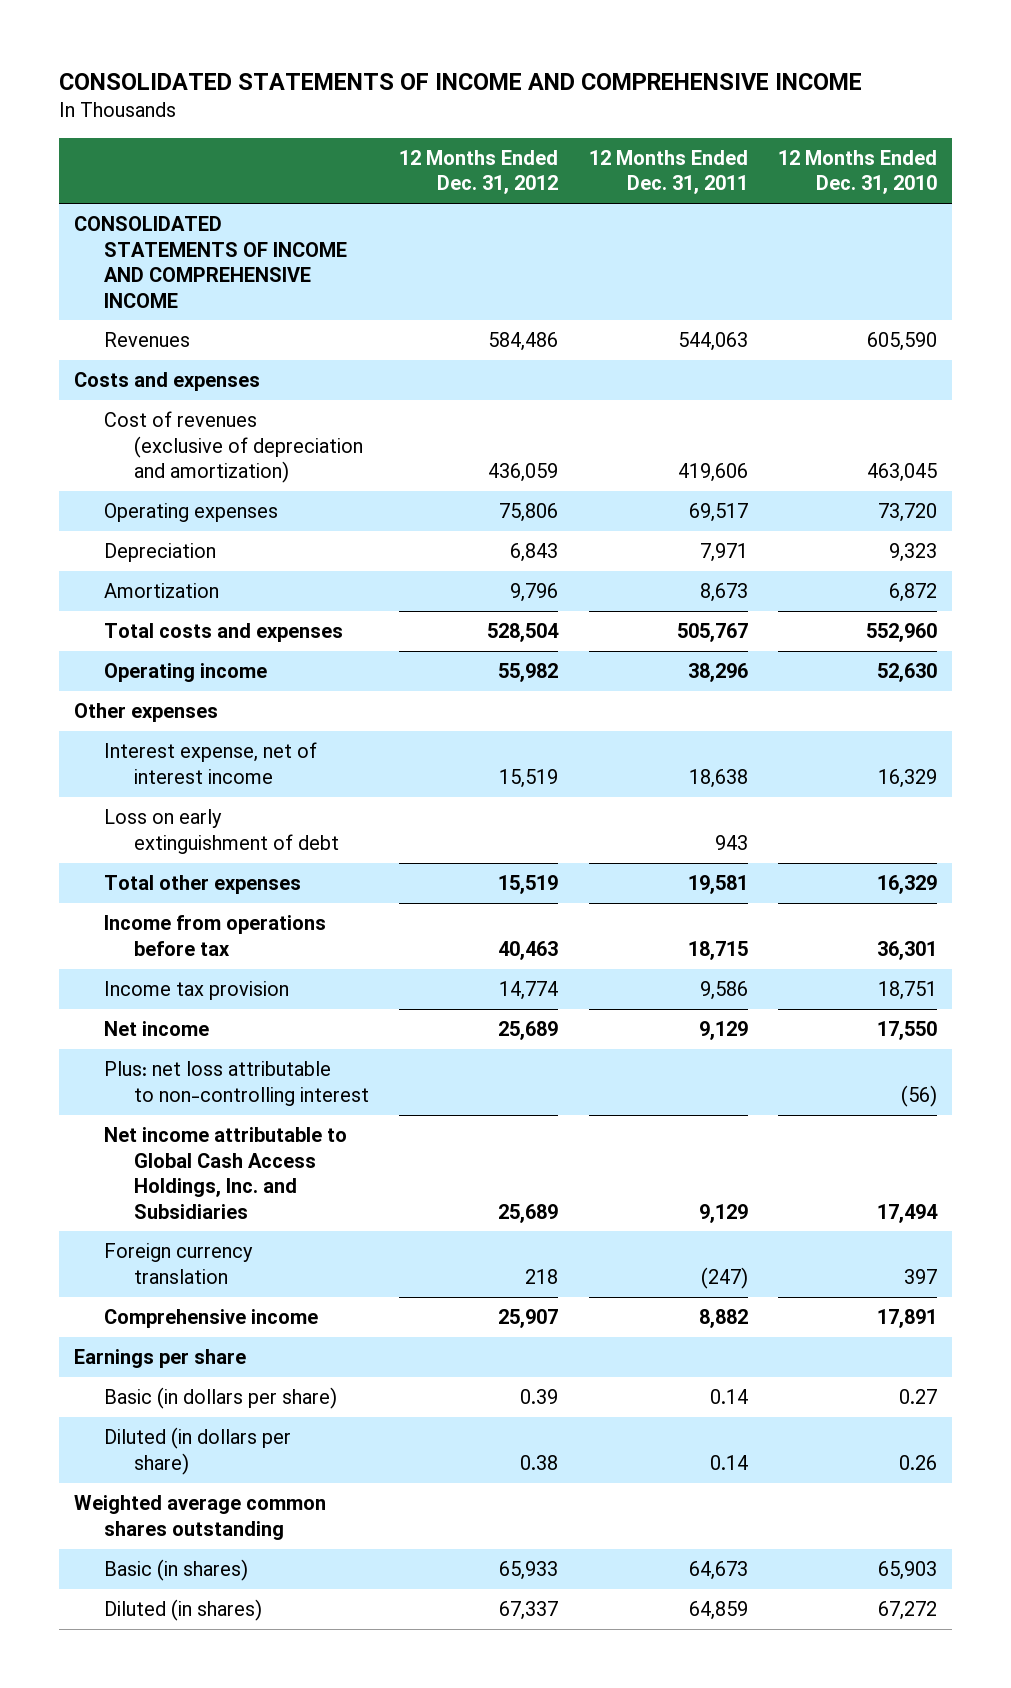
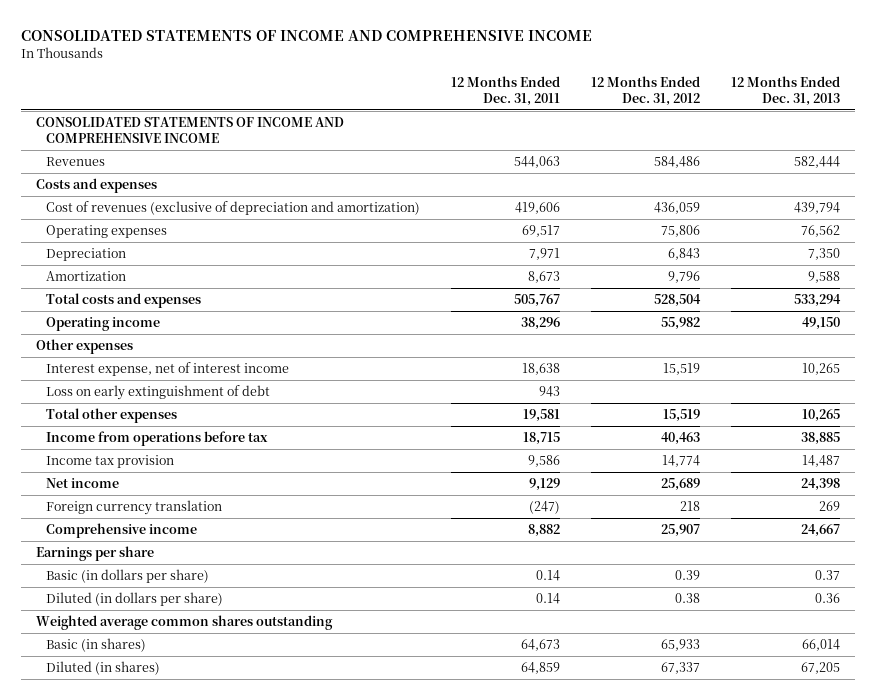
[778,149,938,195] 12 Months Ended Dec. 31, 2010 -> none
none -> [730,75,840,106] 12 Months Ended Dec. 31, 2013
[103,1061,370,1106] Plus: net loss attributable to non-controlling interest -> none
[103,1127,347,1219] Net income attributable to Global Cash Access Holdings, Inc. and Subsidiaries -> none

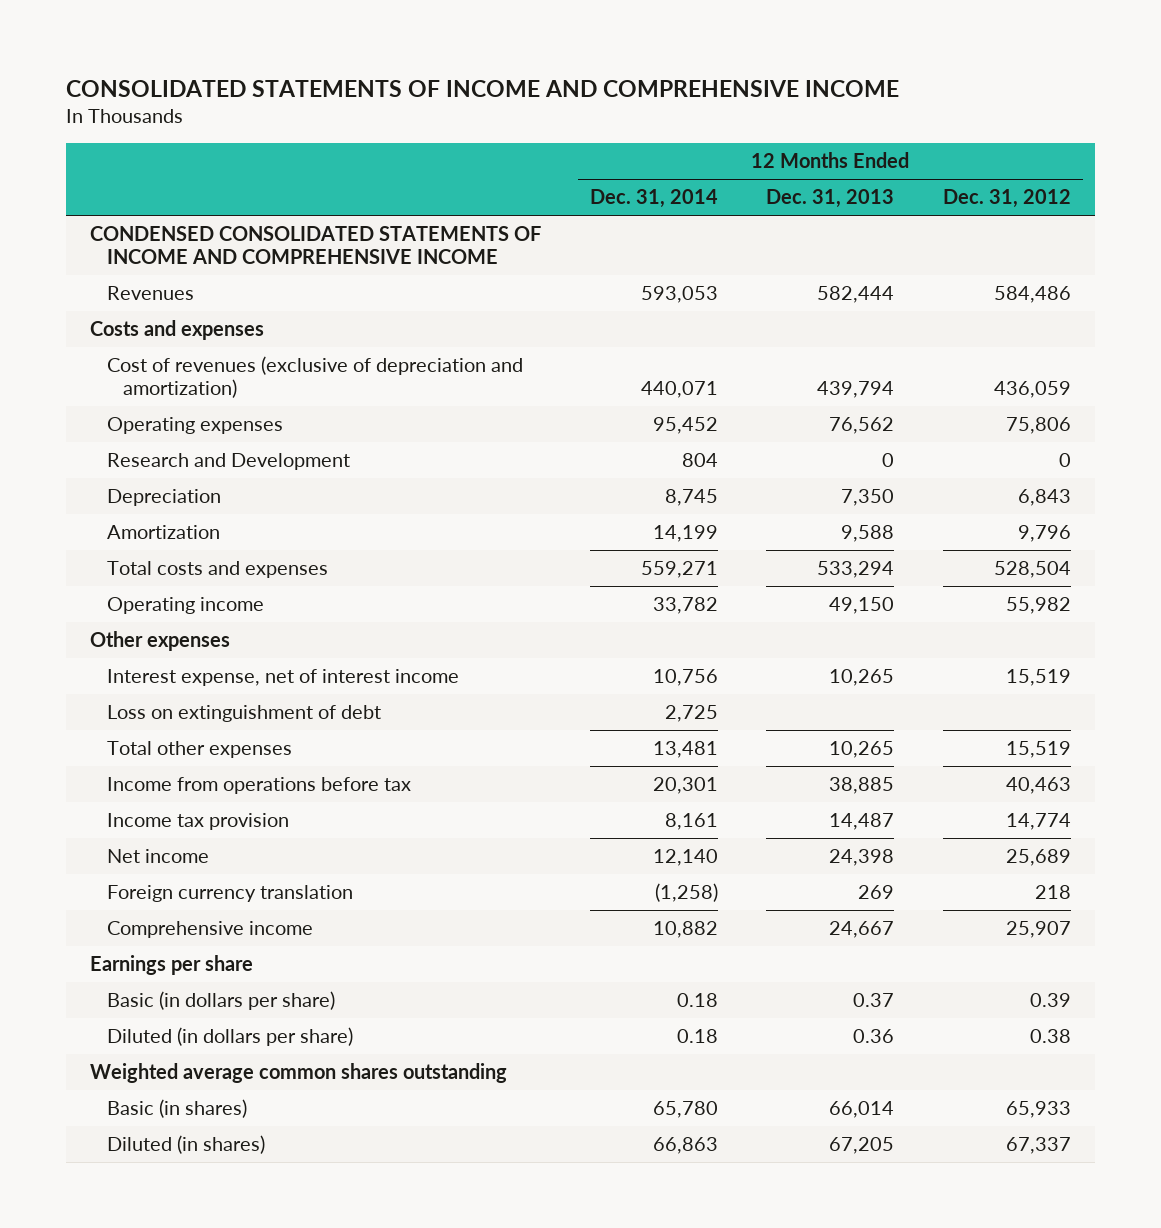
[451,75,561,106] 12 Months Ended Dec. 31, 2011 -> none
none -> [589,189,718,209] Dec. 31, 2014
[36,117,345,144] CONSOLIDATED STATEMENTS OF INCOME AND COMPREHENSIVE INCOME -> [90,226,542,264] CONDENSED CONSOLIDATED STATEMENTS OF INCOME AND COMPREHENSIVE INCOME
none -> [106,453,350,471] Research and Development
[46,385,271,401] Loss on early extinguishment of debt -> [106,705,381,723] Loss on extinguishment of debt

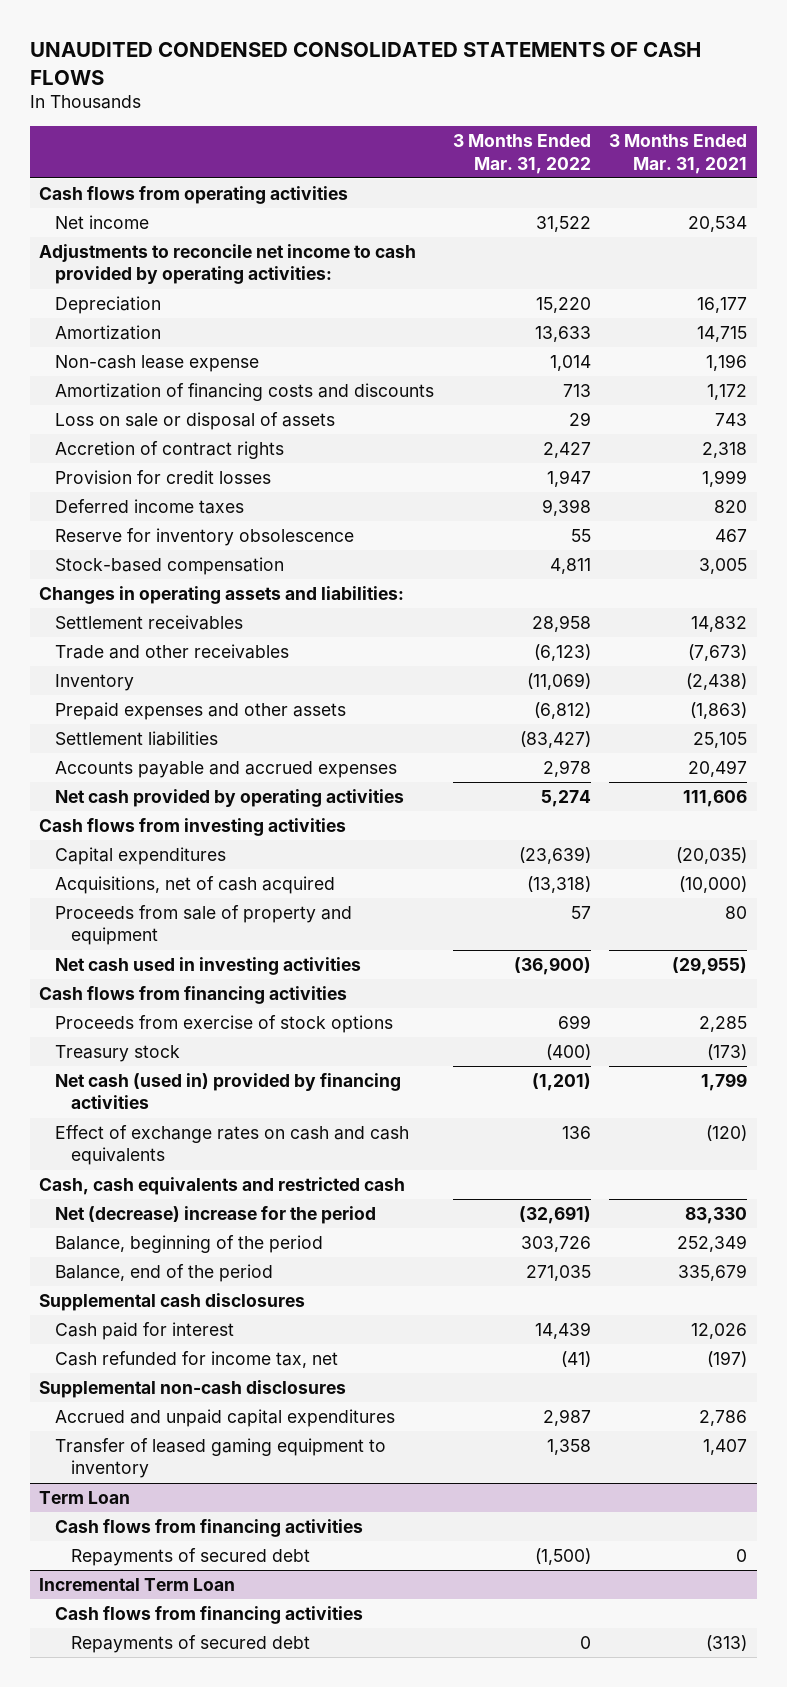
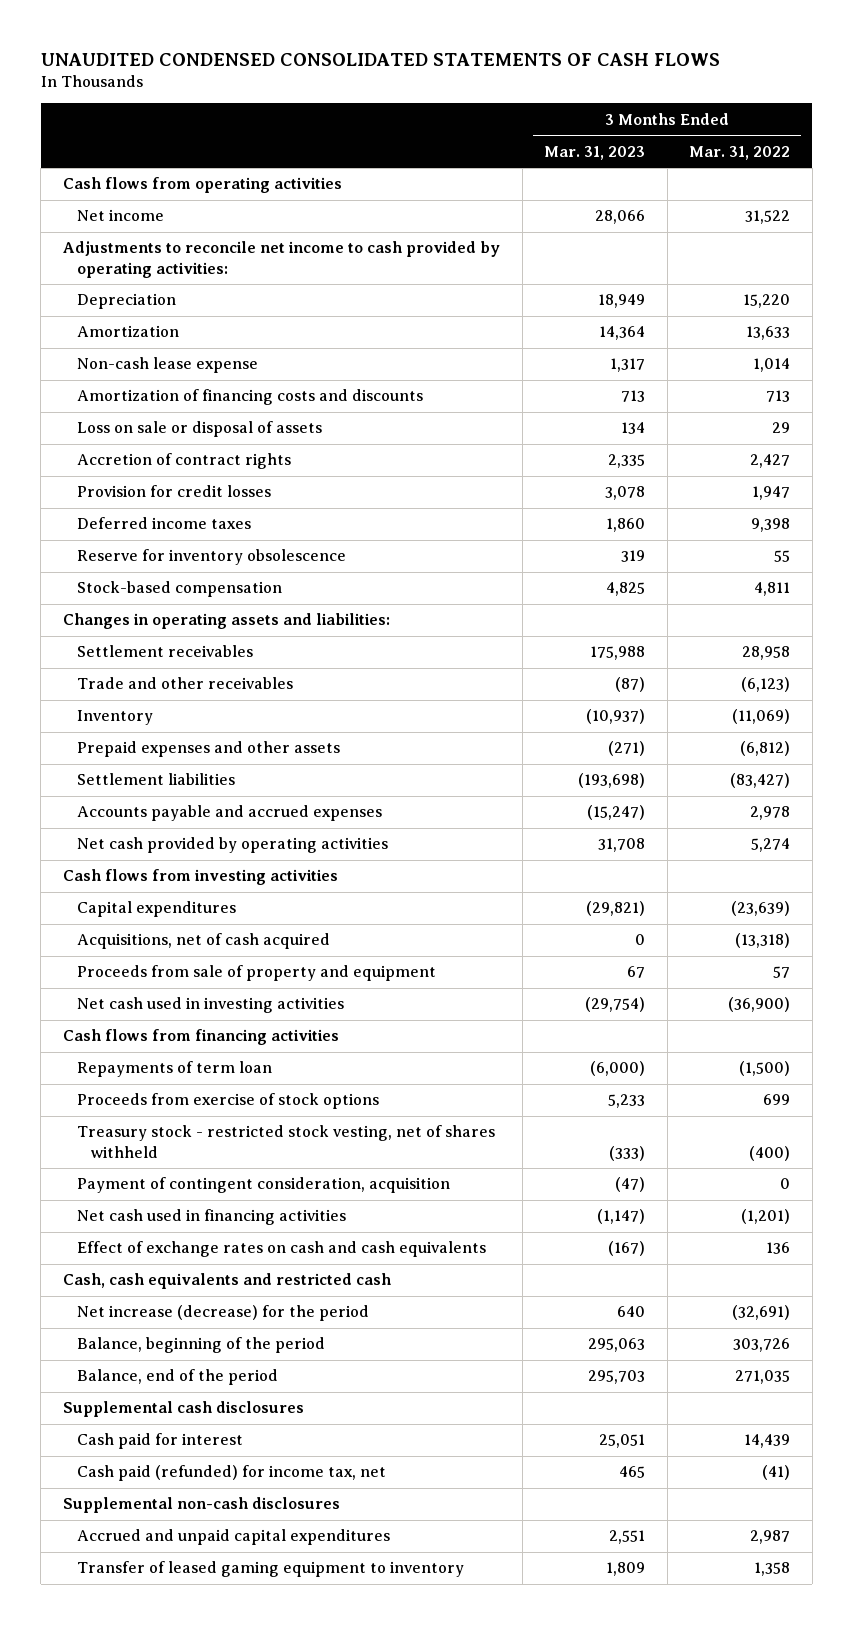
[609,134,748,174] 3 Months Ended Mar. 31, 2021 -> none
none -> [544,145,646,160] Mar. 31, 2023
none -> [76,1061,272,1078] Repayments of term loan
[54,1045,180,1063] Treasury stock -> none
none -> [76,1125,495,1158] Treasury stock - restricted stock vesting, net of shares withheld
none -> [76,1177,450,1194] Payment of contingent consideration, acquisition
[54,1073,401,1110] Net cash (used in) provided by financing activities -> [76,1209,346,1226] Net cash used in financing activities
[54,1206,376,1225] Net (decrease) increase for the period -> [76,1305,369,1322] Net increase (decrease) for the period
[54,1351,338,1369] Cash refunded for income tax, net -> [76,1465,386,1482] Cash paid (refunded) for income tax, net
[39,1491,131,1505] Term Loan -> none
[54,1519,363,1538] Cash flows from financing activities -> none
[70,1548,310,1567] Repayments of secured debt -> none
[39,1578,236,1592] Incremental Term Loan -> none
[54,1606,363,1625] Cash flows from financing activities -> none
[70,1635,310,1654] Repayments of secured debt -> none

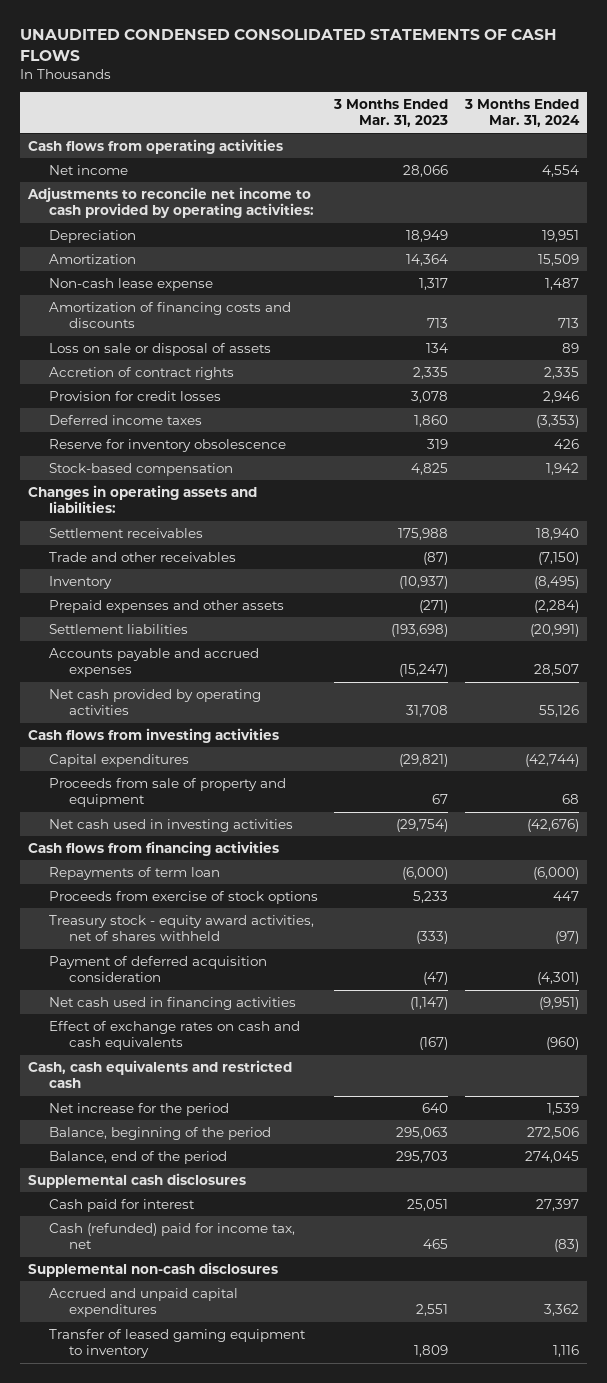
[689,145,791,160] Mar. 31, 2022 -> none
none -> [464,98,581,128] 3 Months Ended Mar. 31, 2024
[76,933,330,950] Acquisitions, net of cash acquired -> none
[76,1125,495,1158] Treasury stock - restricted stock vesting, net of shares withheld -> [48,914,314,942] Treasury stock - equity award activities, net of shares withheld
[76,1177,450,1194] Payment of contingent consideration, acquisition -> [48,955,267,983] Payment of deferred acquisition consideration
[76,1305,369,1322] Net increase (decrease) for the period -> [48,1102,229,1116] Net increase for the period
[76,1465,386,1482] Cash paid (refunded) for income tax, net -> [48,1222,295,1250] Cash (refunded) paid for income tax, net

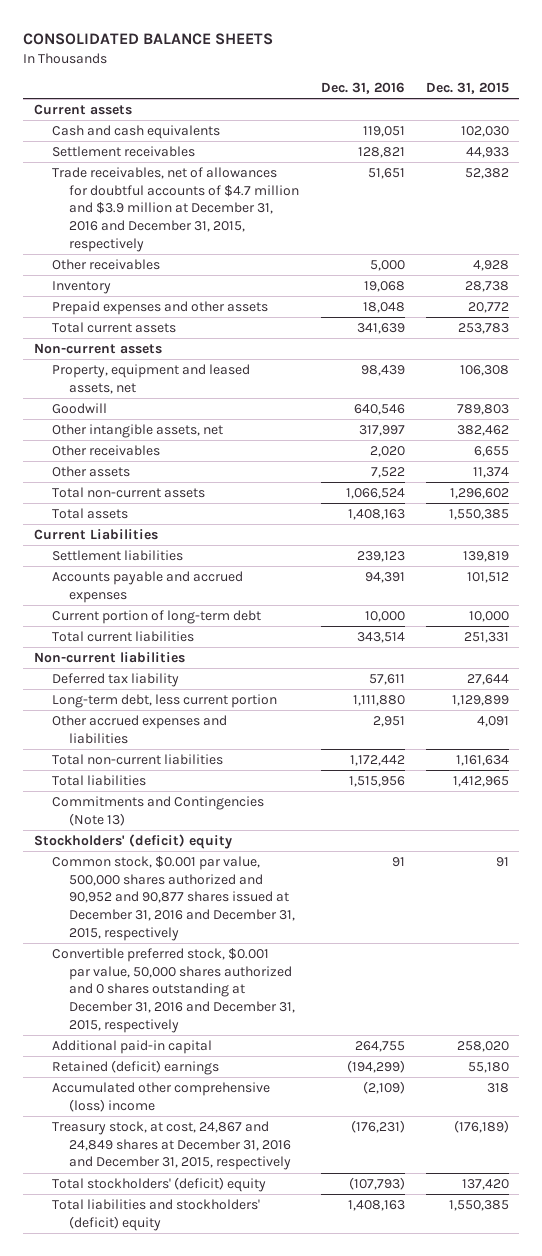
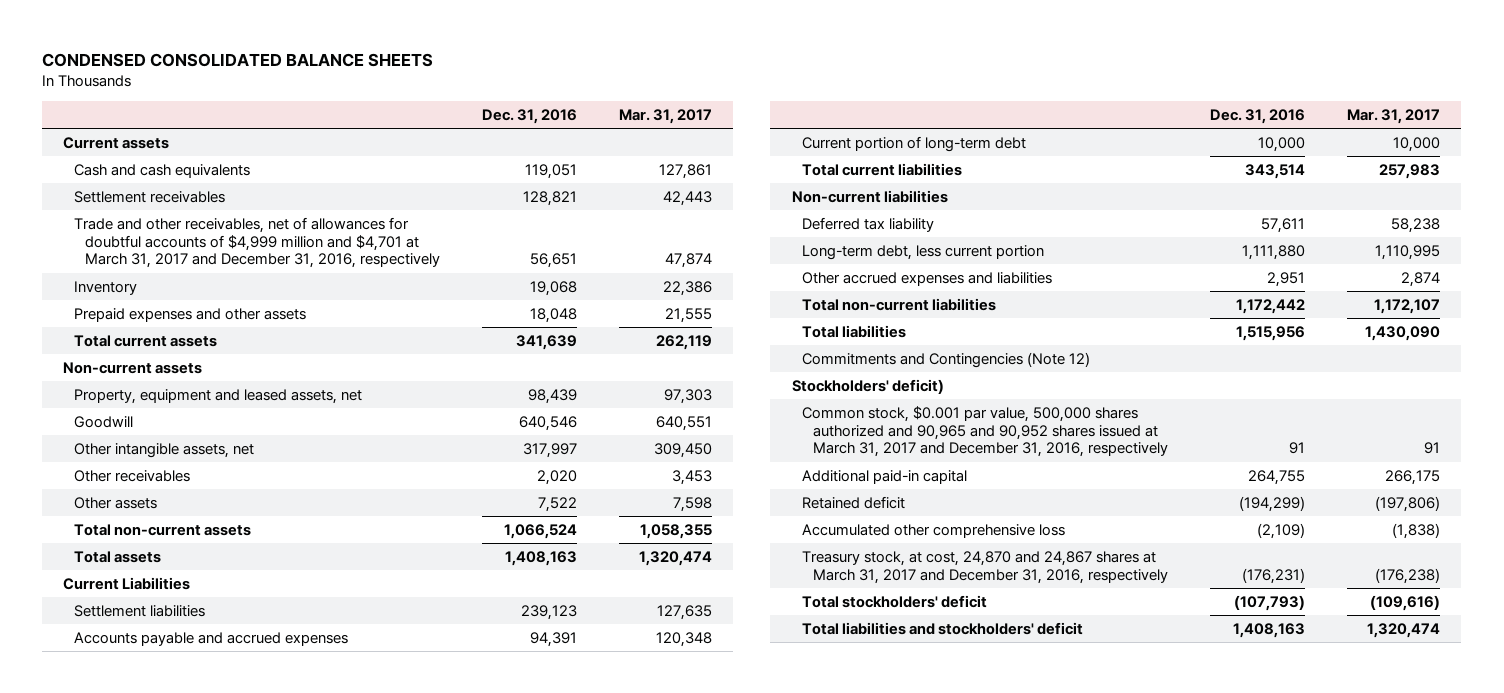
[23,33,274,46] CONSOLIDATED BALANCE SHEETS -> [42,52,434,67] CONDENSED CONSOLIDATED BALANCE SHEETS
[425,81,509,94] Dec. 31, 2015 -> none
none -> [619,108,713,124] Mar. 31, 2017
[51,258,160,270] Other receivables -> none
[51,166,300,252] Trade receivables, net of allowances for doubtful accounts of $4.7 million and $3.9 million at December 31, 2016 and December 31, 2015, respectively -> [74,217,441,269] Trade and other receivables, net of allowances for doubtful accounts of $4,999 million and $4,701 at March 31, 2017 and December 31, 2016, respectively
[367,167,405,179] 51,651 -> [530,253,578,269] 56,651
[51,947,296,1033] Convertible preferred stock, $0.001 par value, 50,000 shares authorized and 0 shares outstanding at December 31, 2016 and December 31, 2015, respectively -> none
[51,795,264,826] Commitments and Contingencies (Note 13) -> [802,352,1091,369] Commitments and Contingencies (Note 12)
[33,833,232,849] Stockholders' (deficit) equity -> [791,379,944,395] Stockholders' deficit)
[51,855,296,941] Common stock, $0.001 par value, 500,000 shares authorized and 90,952 and 90,877 shares issued at December 31, 2016 and December 31, 2015, respectively -> [802,406,1169,458] Common stock, $0.001 par value, 500,000 shares authorized and 90,965 and 90,952 shares issued at March 31, 2017 and December 31, 2016, respectively
[51,1059,219,1075] Retained (deficit) earnings -> [802,496,906,510] Retained deficit
[51,1081,270,1112] Accumulated other comprehensive (loss) income -> [802,524,1066,539] Accumulated other comprehensive loss
[51,1120,292,1171] Treasury stock, at cost, 24,867 and 24,849 shares at December 31, 2016 and December 31, 2015, respectively -> [802,551,1169,584] Treasury stock, at cost, 24,870 and 24,867 shares at March 31, 2017 and December 31, 2016, respectively
[51,1176,266,1192] Total stockholders' (deficit) equity -> [802,595,988,609] Total stockholders' deficit
[51,1198,260,1231] Total liabilities and stockholders' (deficit) equity -> [802,622,1084,636] Total liabilities and stockholders' deficit

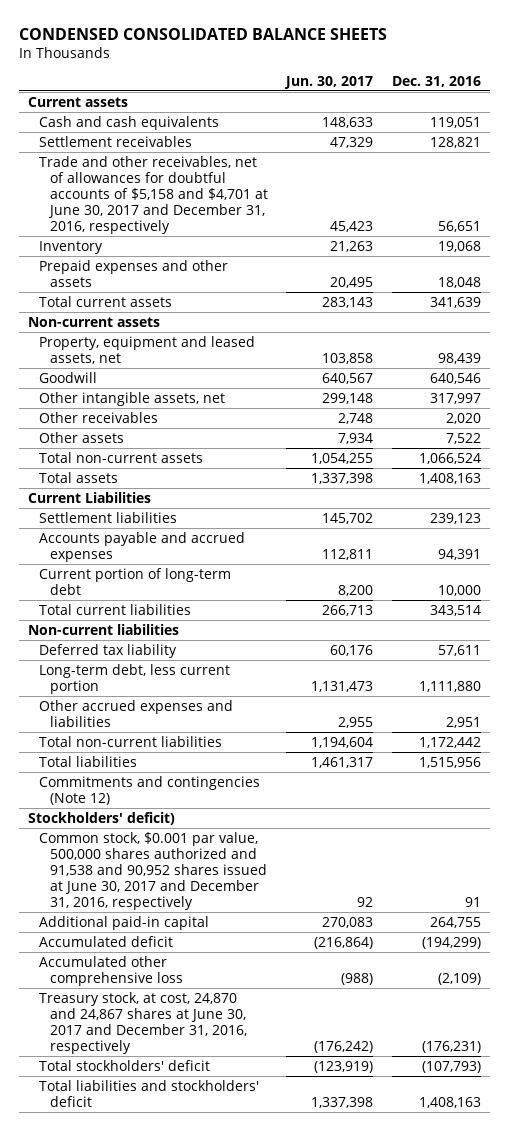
[619,108,713,124] Mar. 31, 2017 -> none
none -> [284,75,374,89] Jun. 30, 2017
[74,217,441,269] Trade and other receivables, net of allowances for doubtful accounts of $4,999 million and $4,701 at March 31, 2017 and December 31, 2016, respectively -> [39,155,268,235] Trade and other receivables, net of allowances for doubtful accounts of $5,158 and $4,701 at June 30, 2017 and December 31, 2016, respectively
[802,352,1091,369] Commitments and Contingencies (Note 12) -> [39,775,261,805] Commitments and contingencies (Note 12)
[802,406,1169,458] Common stock, $0.001 par value, 500,000 shares authorized and 90,965 and 90,952 shares issued at March 31, 2017 and December 31, 2016, respectively -> [39,831,267,911] Common stock, $0.001 par value, 500,000 shares authorized and 91,538 and 90,952 shares issued at June 30, 2017 and December 31, 2016, respectively
[802,496,906,510] Retained deficit -> [39,935,174,947] Accumulated deficit
[802,551,1169,584] Treasury stock, at cost, 24,870 and 24,867 shares at March 31, 2017 and December 31, 2016, respectively -> [39,991,247,1054] Treasury stock, at cost, 24,870 and 24,867 shares at June 30, 2017 and December 31, 2016, respectively

